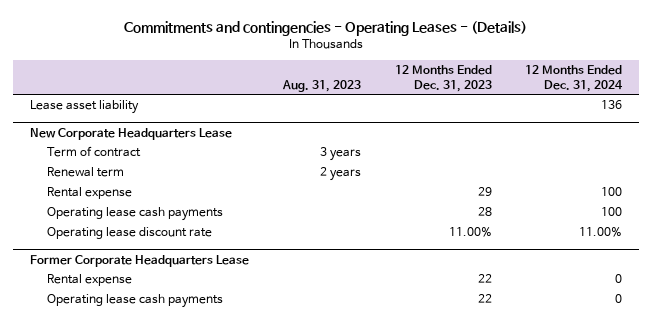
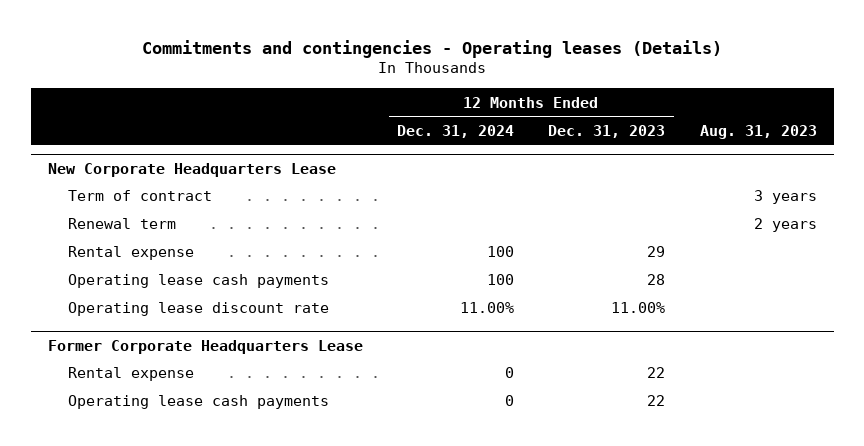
[124,20,528,36] Commitments and contingencies - Operating Leases - (Details) -> [142,39,723,58] Commitments and contingencies - Operating leases (Details)
[29,100,139,115] Lease asset liability -> none

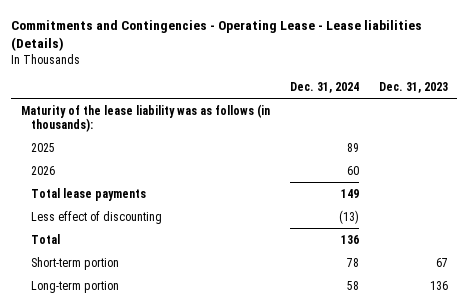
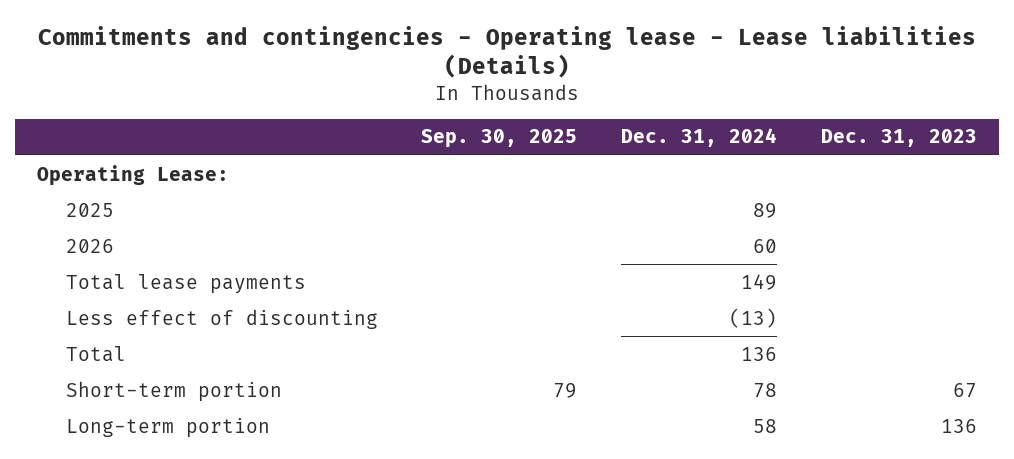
[11,19,423,51] Commitments and Contingencies - Operating Lease - Lease liabilities (Details) -> [37,25,976,79] Commitments and contingencies - Operating lease - Lease liabilities (Details)
none -> [421,129,578,149] Sep. 30, 2025
[21,103,271,133] Maturity of the lease liability was as follows (in thousands): -> [37,164,230,186] Operating Lease:

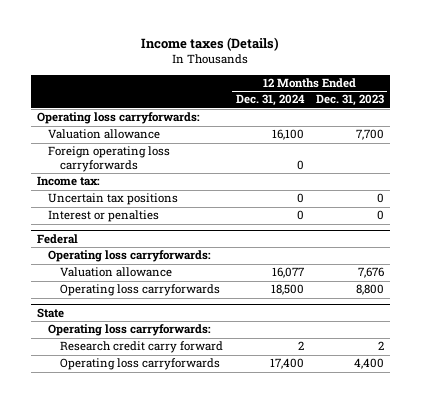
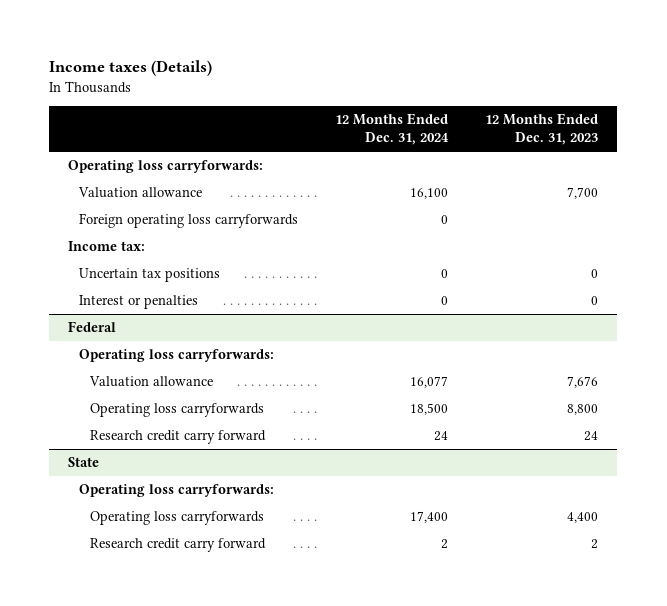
none -> [90,430,267,445] Research credit carry forward
[60,341,224,354] Research credit carry forward -> [90,538,267,553] Research credit carry forward

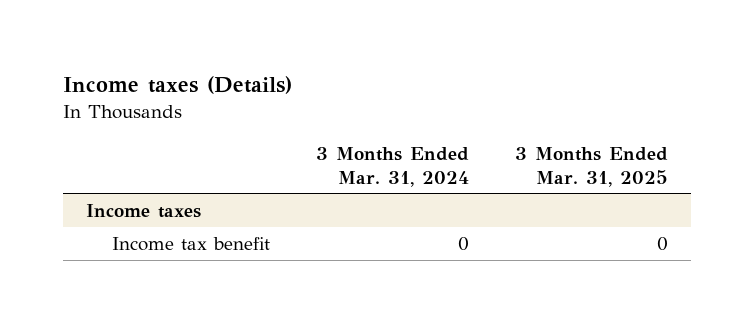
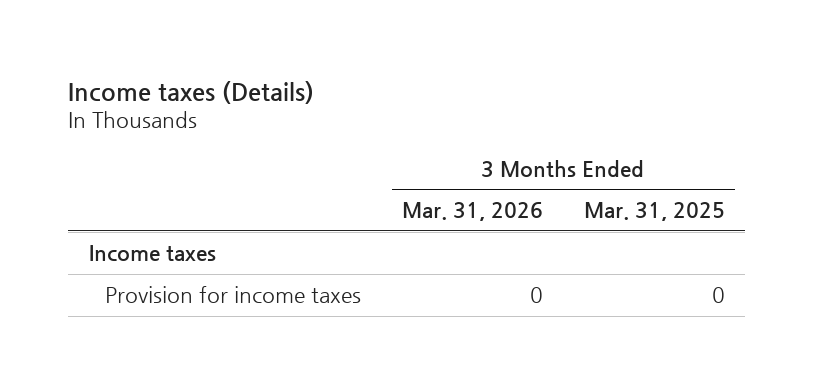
[315,146,469,187] 3 Months Ended Mar. 31, 2024 -> none
none -> [401,202,543,222] Mar. 31, 2026
[111,236,270,251] Income tax benefit -> [105,285,362,303] Provision for income taxes

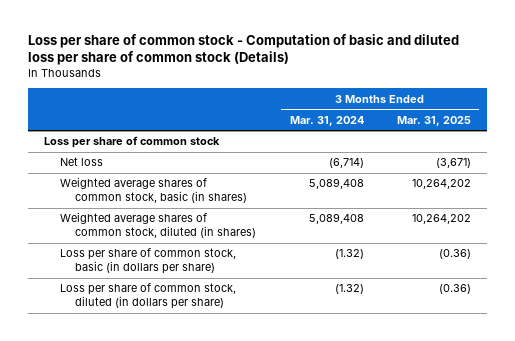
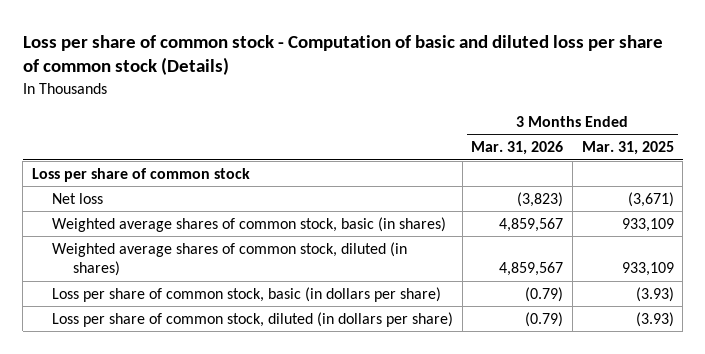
[289,115,364,126] Mar. 31, 2024 -> none
none -> [471,141,564,156] Mar. 31, 2026
[411,179,471,190] 10,264,202 -> [621,217,674,232] 933,109
[411,214,471,225] 10,264,202 -> [621,262,674,277] 933,109
[438,249,471,260] (0.36) -> [635,286,674,302] (3.93)
[438,284,471,295] (0.36) -> [635,311,674,327] (3.93)

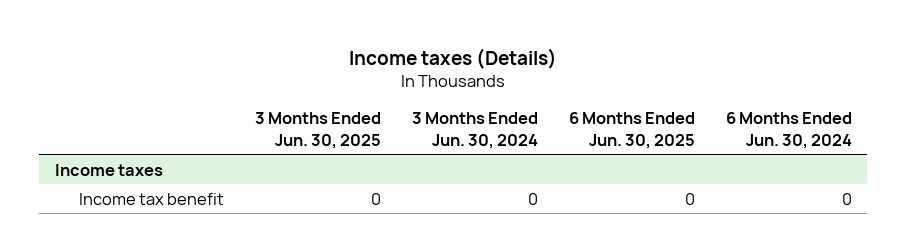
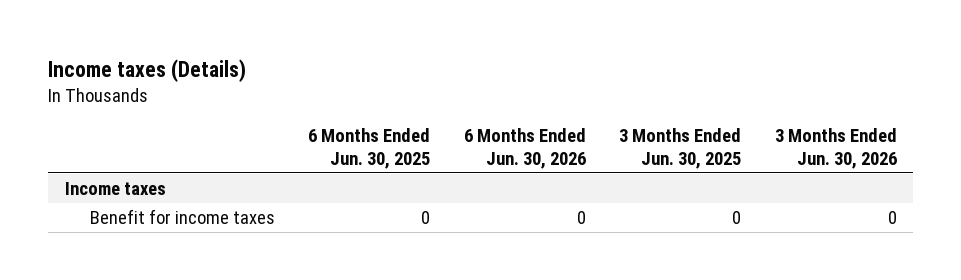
[411,112,538,149] 3 Months Ended Jun. 30, 2024 -> none
[725,112,852,149] 6 Months Ended Jun. 30, 2024 -> none
none -> [463,127,586,169] 6 Months Ended Jun. 30, 2026
none -> [774,127,897,169] 3 Months Ended Jun. 30, 2026
[78,192,224,205] Income tax benefit -> [90,209,276,225] Benefit for income taxes

